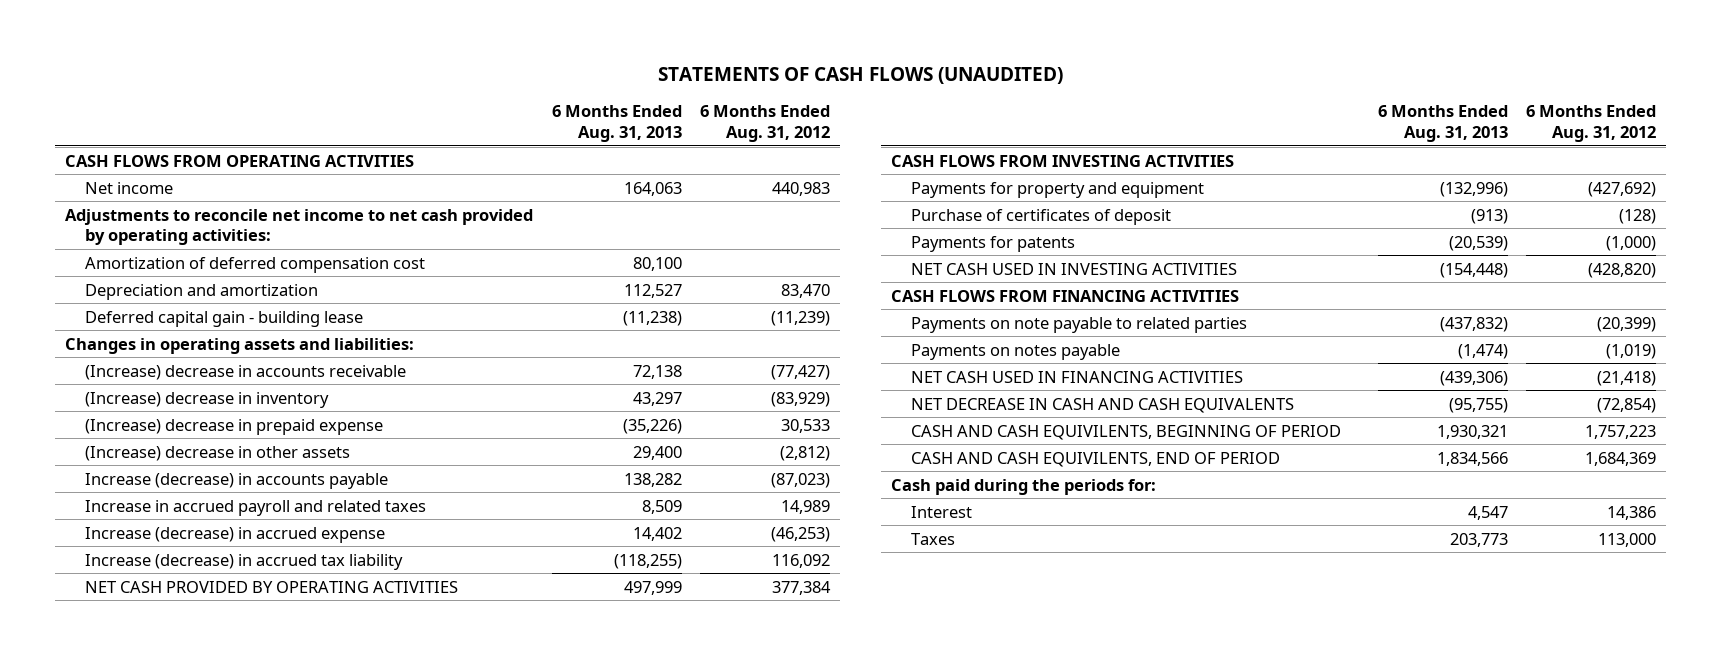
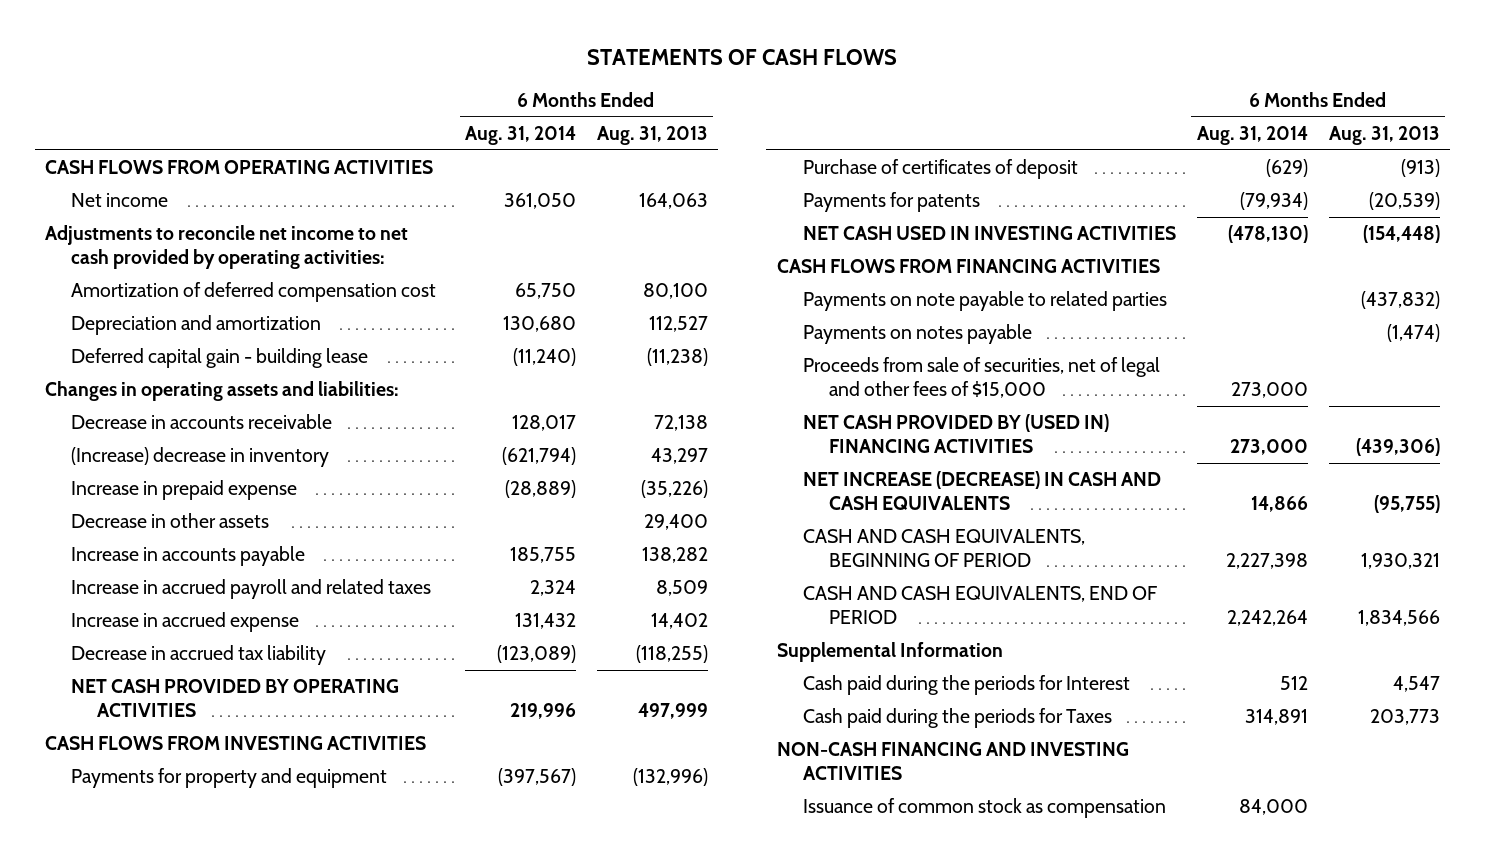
[657,67,1063,85] STATEMENTS OF CASH FLOWS (UNAUDITED) -> [587,48,898,65] STATEMENTS OF CASH FLOWS
[700,105,831,143] 6 Months Ended Aug. 31, 2012 -> none
none -> [465,126,577,146] Aug. 31, 2014
[84,364,406,380] (Increase) decrease in accounts receivable -> [71,414,333,430] Decrease in accounts receivable
[84,418,383,435] (Increase) decrease in prepaid expense -> [71,480,298,501] Increase in prepaid expense
[84,445,350,461] (Increase) decrease in other assets -> [71,513,270,529] Decrease in other assets
[84,472,388,489] Increase (decrease) in accounts payable -> [71,546,306,567] Increase in accounts payable
[84,526,385,543] Increase (decrease) in accrued expense -> [71,612,300,633] Increase in accrued expense
[84,553,403,570] Increase (decrease) in accrued tax liability -> [71,645,327,666] Decrease in accrued tax liability
[890,478,1156,495] Cash paid during the periods for: -> none
none -> [802,357,1160,399] Proceeds from sale of securities, net of legal and other fees of $15,000
[910,370,1243,383] NET CASH USED IN FINANCING ACTIVITIES -> [802,414,1109,454] NET CASH PROVIDED BY (USED IN) FINANCING ACTIVITIES
[910,397,1294,413] NET DECREASE IN CASH AND CASH EQUIVALENTS -> [802,471,1161,511] NET INCREASE (DECREASE) IN CASH AND CASH EQUIVALENTS
[910,424,1341,440] CASH AND CASH EQUIVILENTS, BEGINNING OF PERIOD -> [802,529,1085,568] CASH AND CASH EQUIVALENTS, BEGINNING OF PERIOD
[910,451,1280,467] CASH AND CASH EQUIVILENTS, END OF PERIOD -> [802,586,1157,625] CASH AND CASH EQUIVALENTS, END OF PERIOD
none -> [776,642,1003,663] Supplemental Information
[910,505,972,518] Interest -> [802,675,1130,696] Cash paid during the periods for Interest
[910,532,955,545] Taxes -> [802,708,1112,729] Cash paid during the periods for Taxes
none -> [776,742,1129,781] NON-CASH FINANCING AND INVESTING ACTIVITIES
none -> [802,798,1166,819] Issuance of common stock as compensation

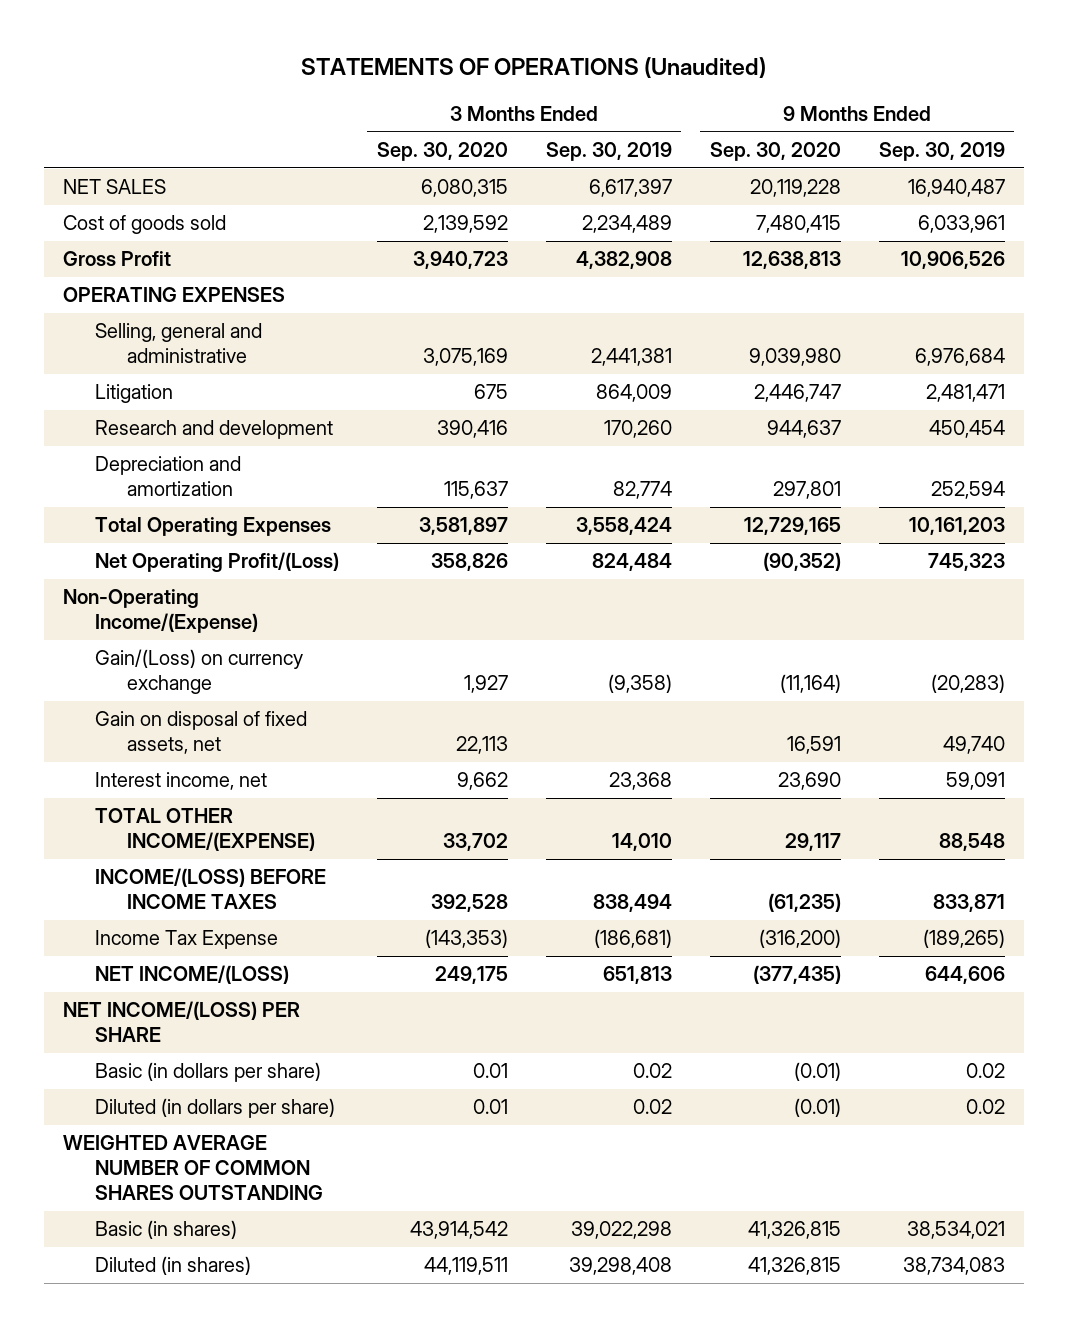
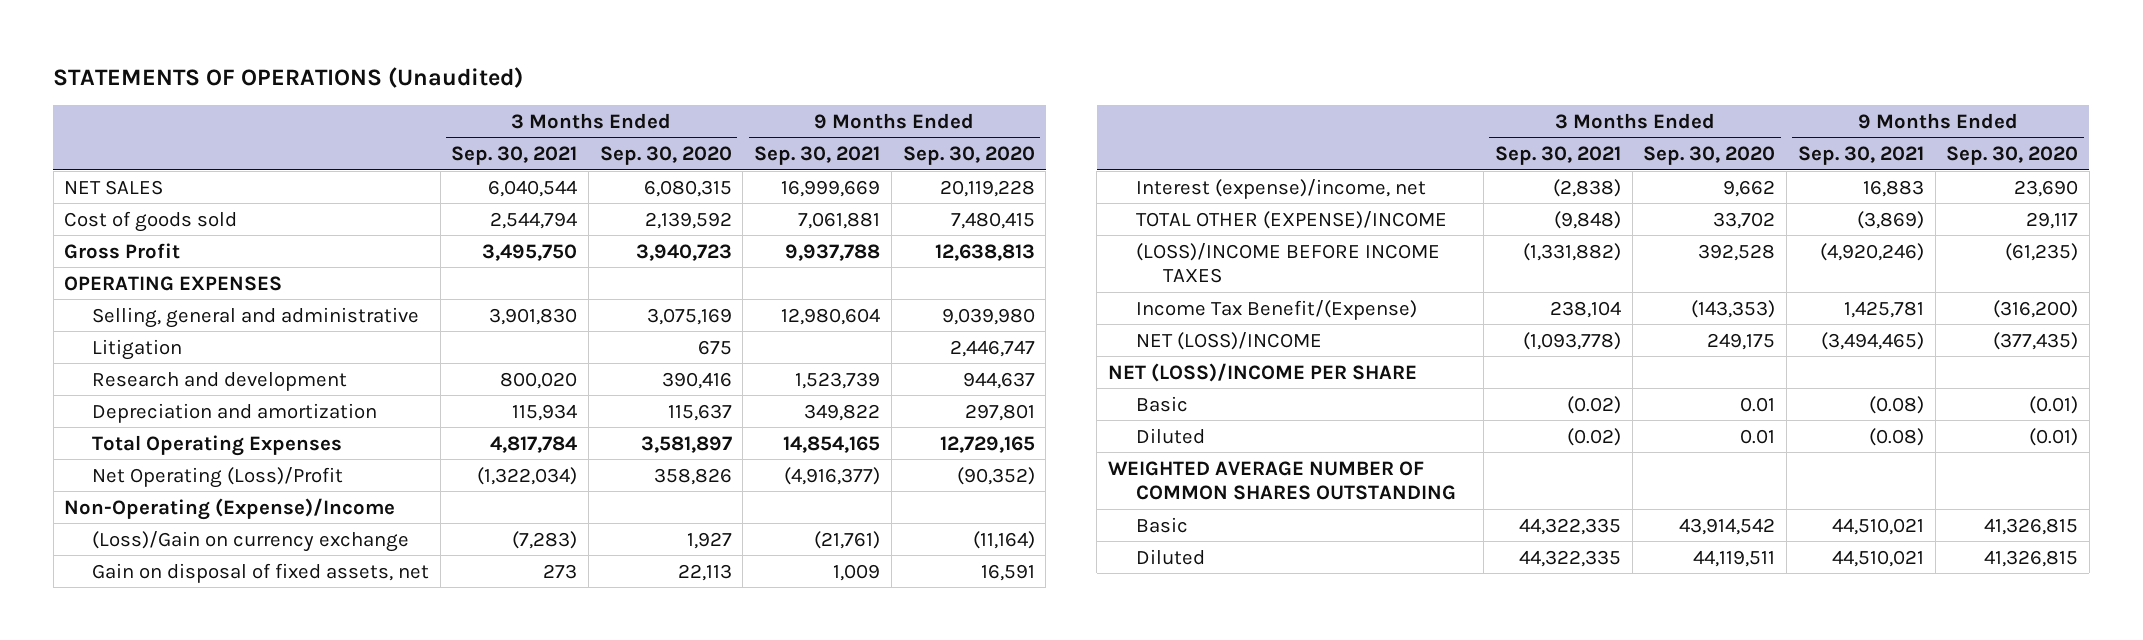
[545,142,672,162] Sep. 30, 2019 -> none
[878,142,1005,162] Sep. 30, 2019 -> none
none -> [451,146,578,166] Sep. 30, 2021
none -> [754,146,881,166] Sep. 30, 2021
[94,552,339,573] Net Operating Profit/(Loss) -> [91,466,343,488] Net Operating (Loss)/Profit
[62,589,258,634] Non-Operating Income/(Expense) -> [64,497,396,520] Non-Operating (Expense)/Income
[94,649,303,695] Gain/(Loss) on currency exchange -> [91,530,409,552] (Loss)/Gain on currency exchange
[94,772,267,791] Interest income, net -> [1135,178,1426,199] Interest (expense)/income, net
[94,808,315,852] TOTAL OTHER INCOME/(EXPENSE) -> [1135,210,1447,229] TOTAL OTHER (EXPENSE)/INCOME
[94,868,326,910] INCOME/(LOSS) BEFORE INCOME TAXES -> [1135,242,1440,283] (LOSS)/INCOME BEFORE INCOME TAXES
[94,930,278,950] Income Tax Expense -> [1135,299,1417,320] Income Tax Benefit/(Expense)
[94,965,289,985] NET INCOME/(LOSS) -> [1135,331,1322,350] NET (LOSS)/INCOME
[62,1001,300,1043] NET INCOME/(LOSS) PER SHARE -> [1108,362,1418,382] NET (LOSS)/INCOME PER SHARE
[94,1062,321,1083] Basic (in dollars per share) -> [1135,395,1188,412] Basic
[94,1098,335,1119] Diluted (in dollars per share) -> [1135,427,1205,444] Diluted
[94,1220,237,1240] Basic (in shares) -> [1135,516,1188,533] Basic
[94,1256,251,1276] Diluted (in shares) -> [1135,548,1205,565] Diluted

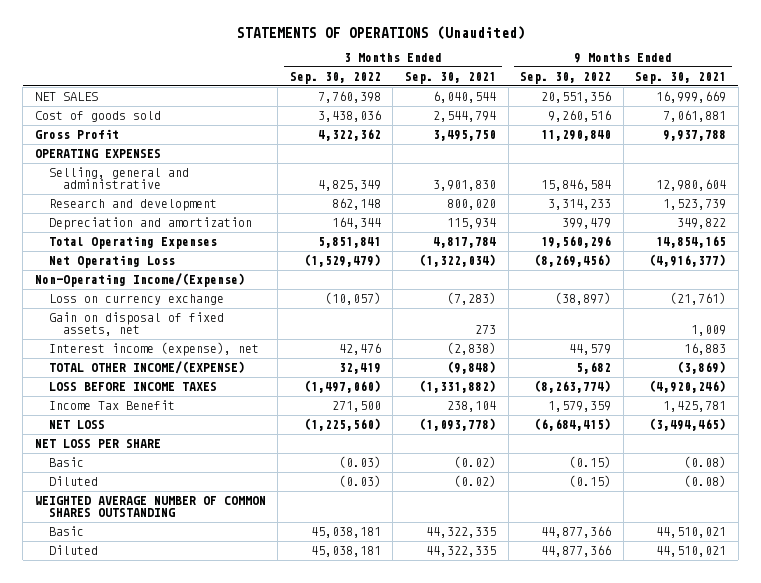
[599,146,732,166] Sep. 30, 2020 -> none
[902,146,1035,166] Sep. 30, 2020 -> none
none -> [289,71,381,84] Sep. 30, 2022
none -> [520,71,612,84] Sep. 30, 2022
[91,338,182,360] Litigation -> none
[91,466,343,488] Net Operating (Loss)/Profit -> [48,254,175,268] Net Operating Loss
[64,497,396,520] Non-Operating (Expense)/Income -> [34,272,245,287] Non-Operating Income/(Expense)
[91,530,409,552] (Loss)/Gain on currency exchange -> [48,293,224,305] Loss on currency exchange
[1135,178,1426,199] Interest (expense)/income, net -> [48,341,259,356] Interest income (expense), net
[1135,210,1447,229] TOTAL OTHER (EXPENSE)/INCOME -> [48,360,245,374] TOTAL OTHER INCOME/(EXPENSE)
[1135,242,1440,283] (LOSS)/INCOME BEFORE INCOME TAXES -> [48,381,217,391] LOSS BEFORE INCOME TAXES
[1135,299,1417,320] Income Tax Benefit/(Expense) -> [48,399,175,410] Income Tax Benefit
[1135,331,1322,350] NET (LOSS)/INCOME -> [48,419,105,429] NET LOSS
[1108,362,1418,382] NET (LOSS)/INCOME PER SHARE -> [34,438,161,448] NET LOSS PER SHARE

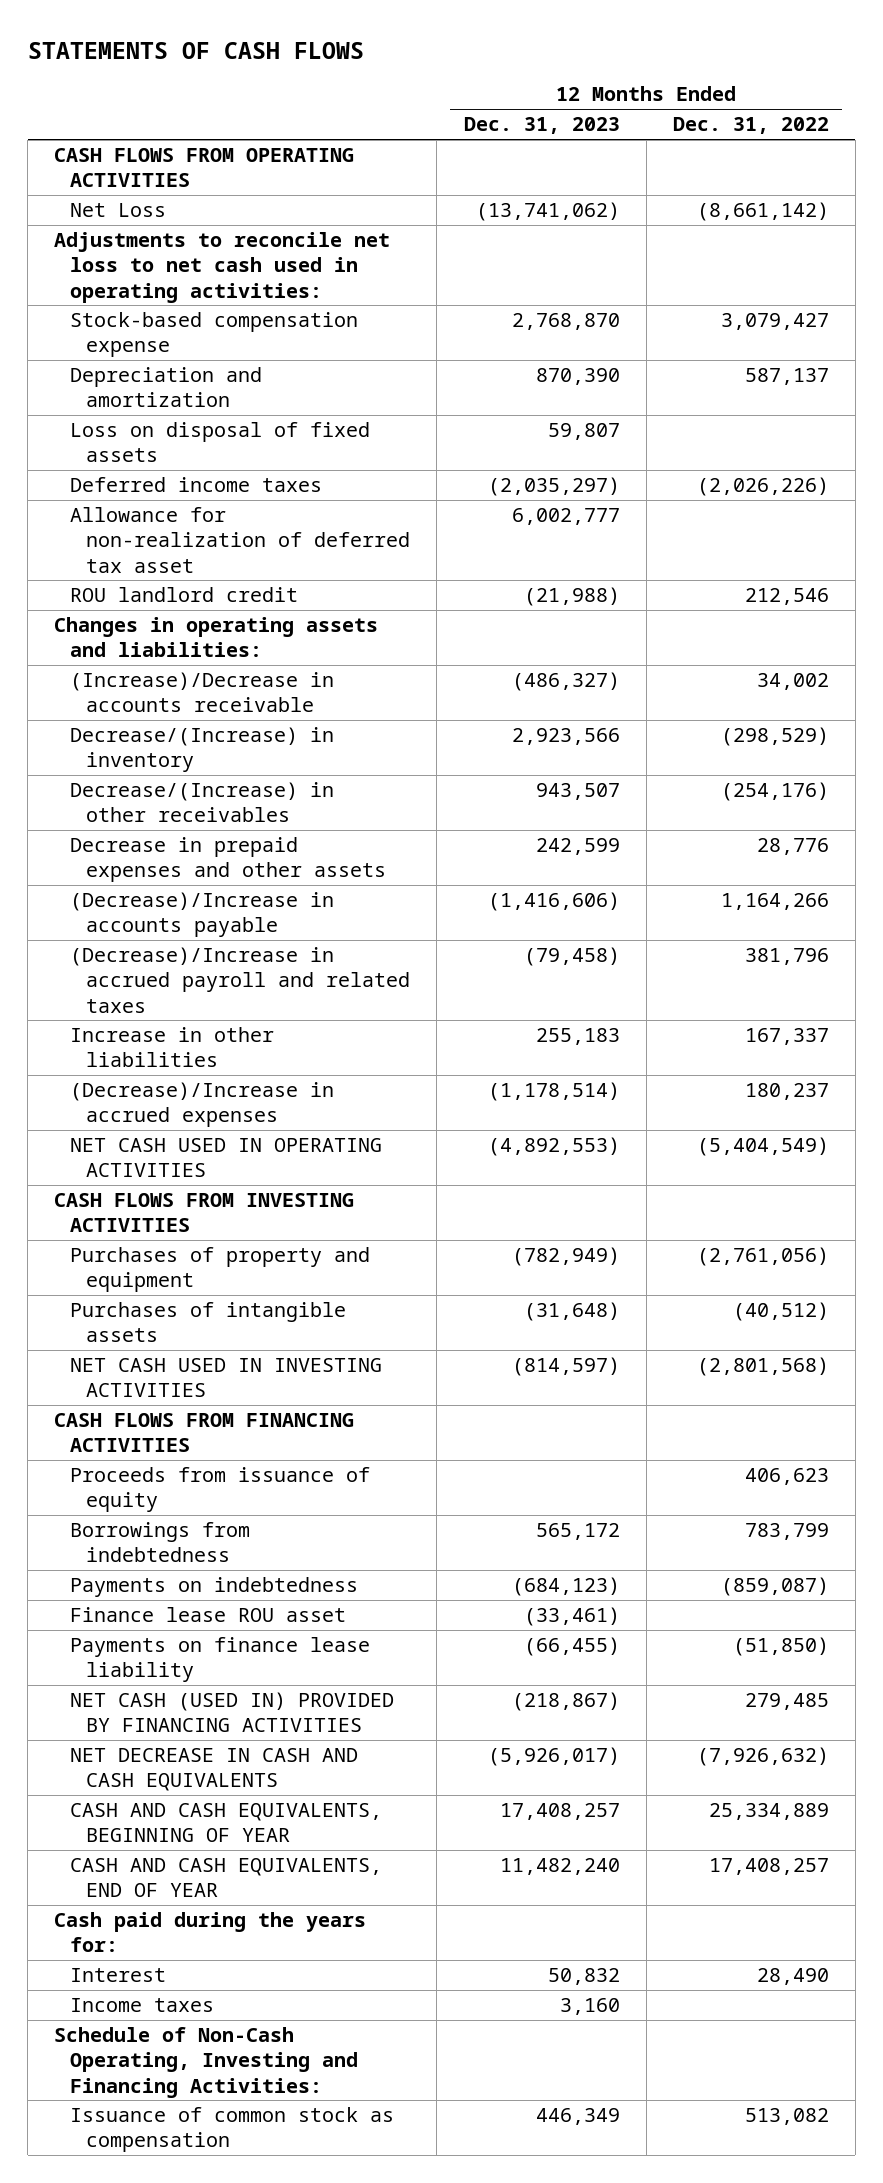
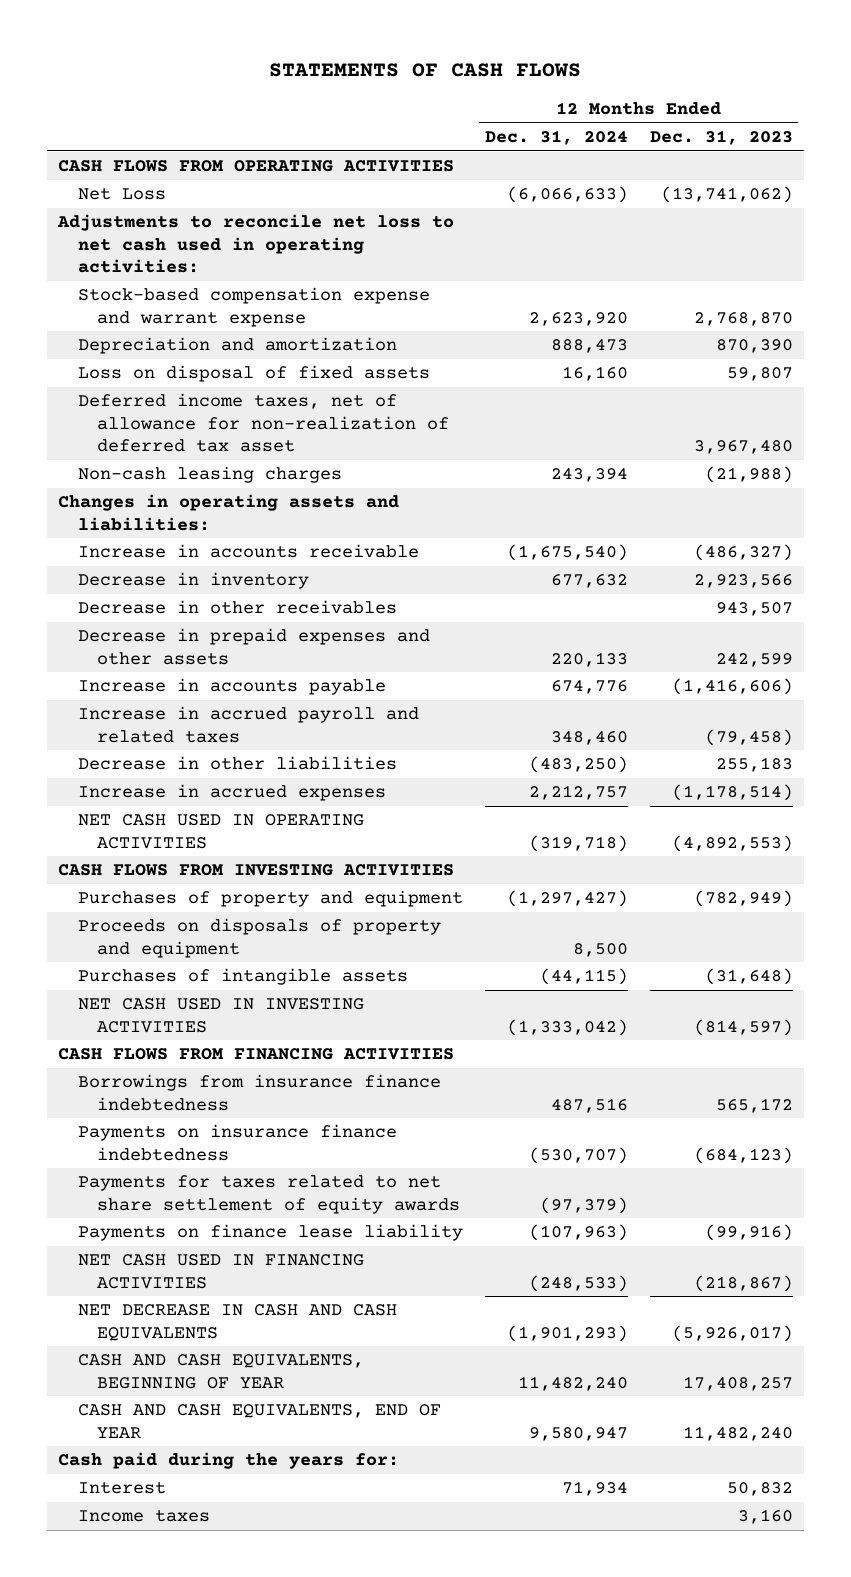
[672,117,829,135] Dec. 31, 2022 -> none
none -> [484,129,628,145] Dec. 31, 2024
[70,312,359,358] Stock-based compensation expense -> [77,287,430,327] Stock-based compensation expense and warrant expense
[70,507,411,573] Allowance for non-realization of deferred tax asset -> none
[70,477,323,493] Deferred income taxes -> [77,393,450,452] Deferred income taxes, net of allowance for non-realization of deferred tax asset
[487,477,620,497] (2,035,297) -> [693,439,793,454] 3,967,480
[70,587,299,603] ROU landlord credit -> [77,466,342,484] Non-cash leasing charges
[70,672,335,713] (Increase)/Decrease in accounts receivable -> [77,544,419,559] Increase in accounts receivable
[70,727,335,773] Decrease/(Increase) in inventory -> [77,572,309,590] Decrease in inventory
[70,782,335,823] Decrease/(Increase) in other receivables -> [77,600,397,615] Decrease in other receivables
[70,892,335,938] (Decrease)/Increase in accounts payable -> [77,678,386,696] Increase in accounts payable
[70,947,411,1013] (Decrease)/Increase in accrued payroll and related taxes -> [77,706,419,743] Increase in accrued payroll and related taxes
[70,1027,275,1068] Increase in other liabilities -> [77,756,397,771] Decrease in other liabilities
[70,1082,335,1128] (Decrease)/Increase in accrued expenses -> [77,784,386,802] Increase in accrued expenses
none -> [77,918,441,958] Proceeds on disposals of property and equipment
[70,1467,371,1513] Proceeds from issuance of equity -> none
[70,1607,347,1623] Finance lease ROU asset -> none
[70,1522,251,1563] Borrowings from indebtedness -> [77,1074,441,1111] Borrowings from insurance finance indebtedness
[70,1577,359,1598] Payments on indebtedness -> [77,1124,397,1161] Payments on insurance finance indebtedness
none -> [77,1175,461,1214] Payments for taxes related to net share settlement of equity awards
[523,1637,620,1657] (66,455) -> [704,1224,793,1242] (99,916)
[70,1692,395,1733] NET CASH (USED IN) PROVIDED BY FINANCING ACTIVITIES -> [77,1254,364,1289] NET CASH USED IN FINANCING ACTIVITIES
[54,2027,359,2098] Schedule of Non-Cash Operating, Investing and Financing Activities: -> none
[70,2107,395,2153] Issuance of common stock as compensation -> none

